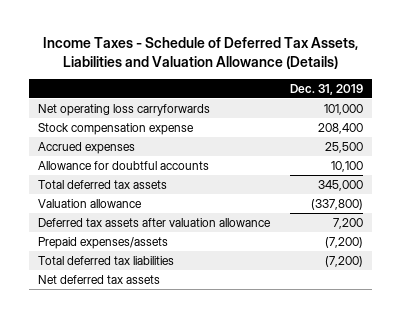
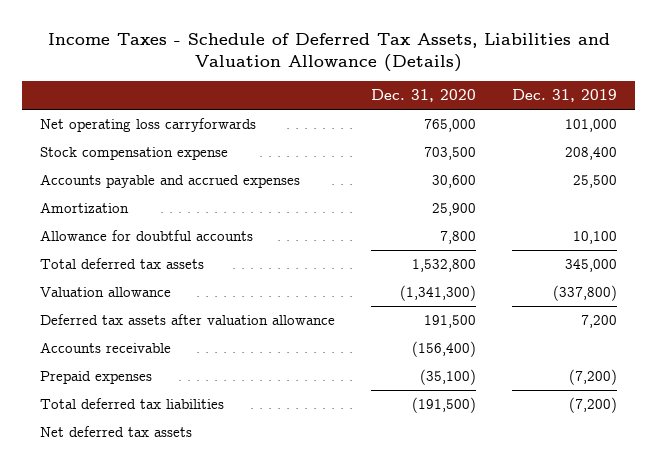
none -> [371,89,477,103] Dec. 31, 2020
[38,141,136,154] Accrued expenses -> [40,173,301,188] Accounts payable and accrued expenses
none -> [40,201,130,213] Amortization
none -> [40,341,172,353] Accounts receivable
[38,236,169,249] Prepaid expenses/assets -> [40,370,153,384] Prepaid expenses

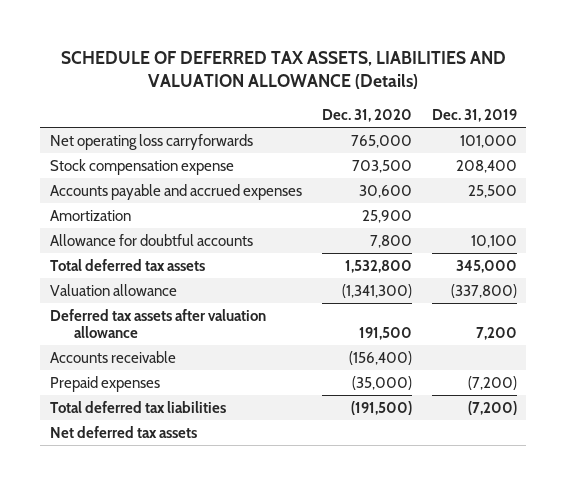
[47,32,610,73] Income Taxes - Schedule of Deferred Tax Assets, Liabilities and Valuation Allowance (Details) -> [61,50,507,90] SCHEDULE OF DEFERRED TAX ASSETS, LIABILITIES AND VALUATION ALLOWANCE (Details)
[420,368,477,385] (35,100) -> [351,375,412,390] (35,000)

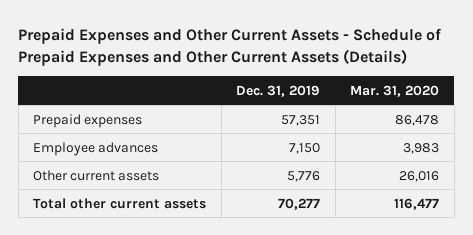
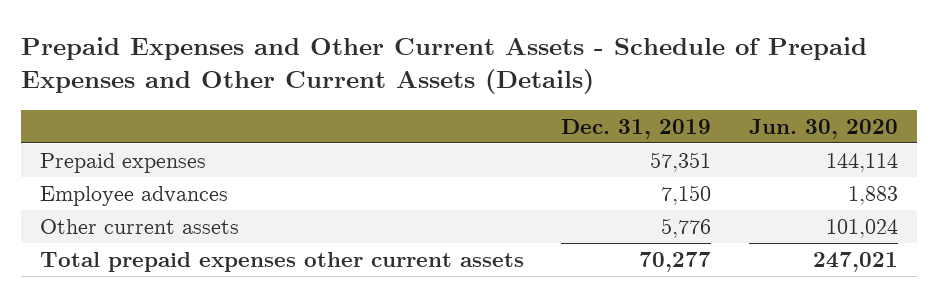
[350,84,440,97] Mar. 31, 2020 -> none
none -> [748,118,898,139] Jun. 30, 2020
[33,197,207,209] Total other current assets -> [39,251,524,272] Total prepaid expenses other current assets

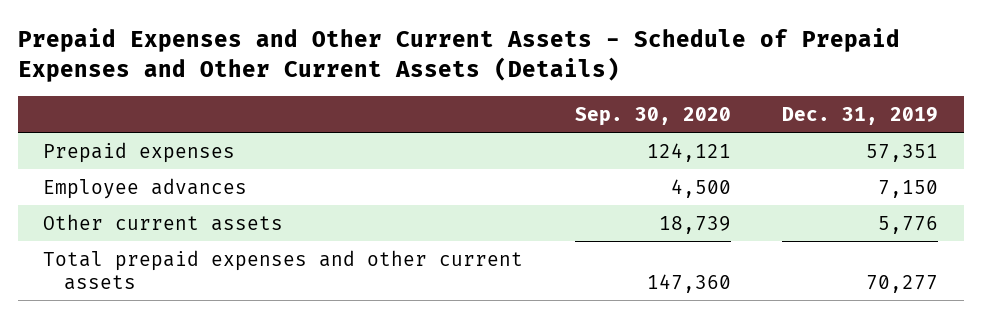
[748,118,898,139] Jun. 30, 2020 -> none
none -> [574,106,731,126] Sep. 30, 2020
[39,251,524,272] Total prepaid expenses other current assets -> [43,249,524,291] Total prepaid expenses and other current assets

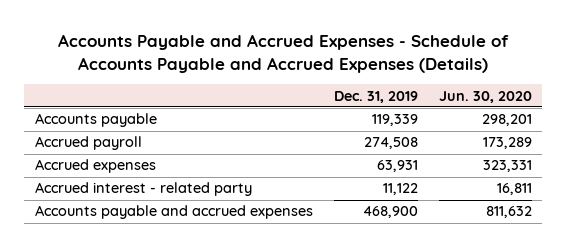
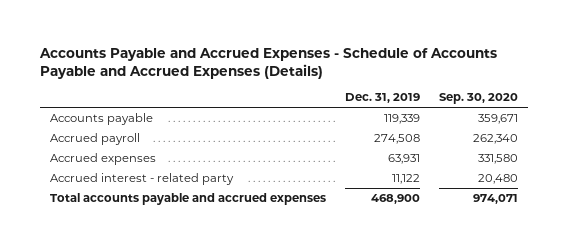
[438,90,532,103] Jun. 30, 2020 -> none
none -> [439,93,519,105] Sep. 30, 2020
[34,205,313,220] Accounts payable and accrued expenses -> [49,192,326,205] Total accounts payable and accrued expenses

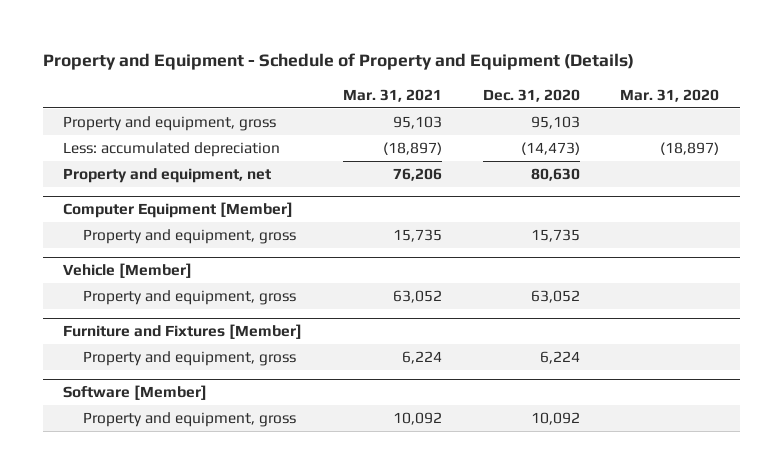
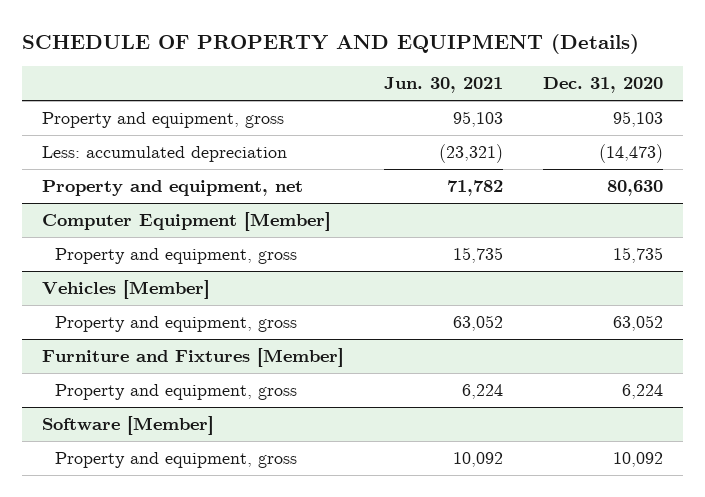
[42,53,634,71] Property and Equipment - Schedule of Property and Equipment (Details) -> [22,33,640,54] SCHEDULE OF PROPERTY AND EQUIPMENT (Details)
[342,88,442,102] Mar. 31, 2021 -> none
[620,88,720,102] Mar. 31, 2020 -> none
none -> [384,77,504,94] Jun. 30, 2021
[63,263,193,279] Vehicle [Member] -> [42,279,211,299] Vehicles [Member]

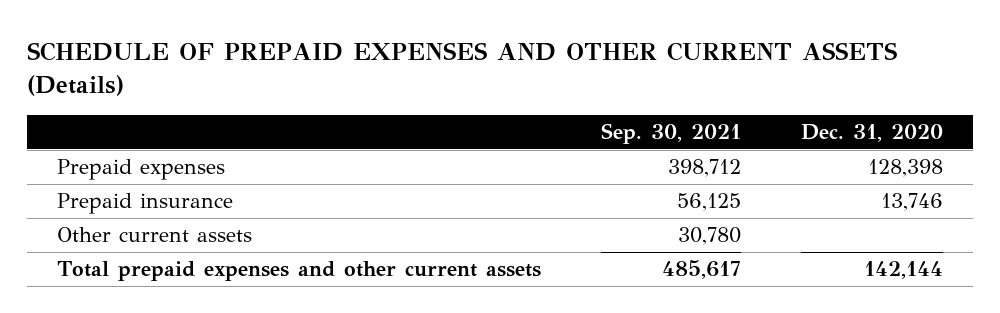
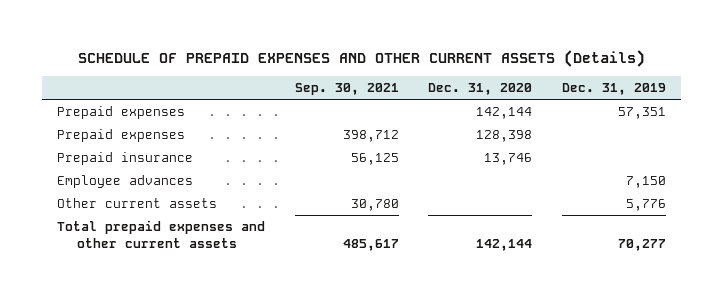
none -> [562,83,667,96] Dec. 31, 2019
none -> [57,106,186,120] Prepaid expenses
none -> [57,175,194,189] Employee advances

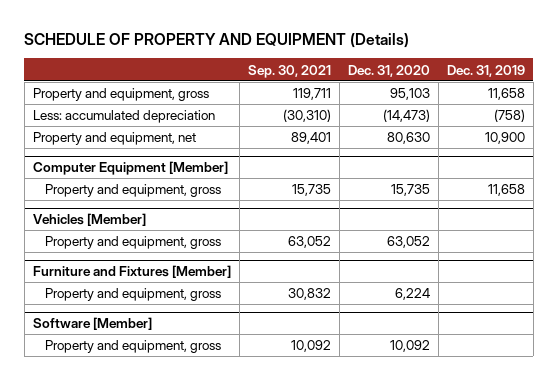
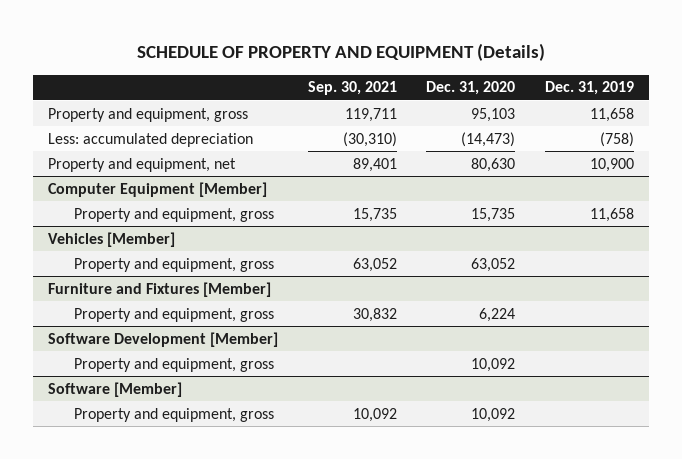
none -> [48,331,279,347] Software Development [Member]
none -> [73,357,274,372] Property and equipment, gross

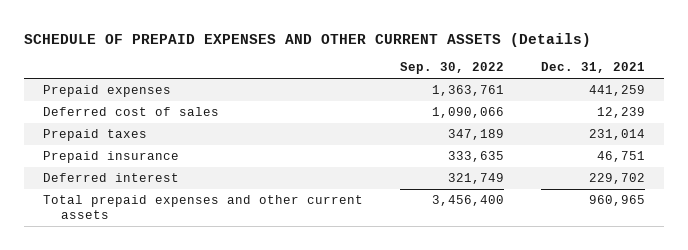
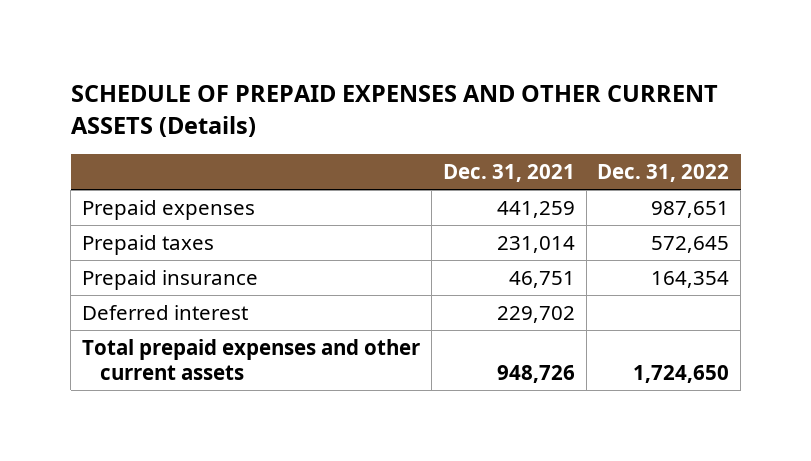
[399,62,504,75] Sep. 30, 2022 -> none
none -> [597,164,730,183] Dec. 31, 2022
[42,107,219,117] Deferred cost of sales -> none
[589,195,646,207] 960,965 -> [496,364,575,383] 948,726

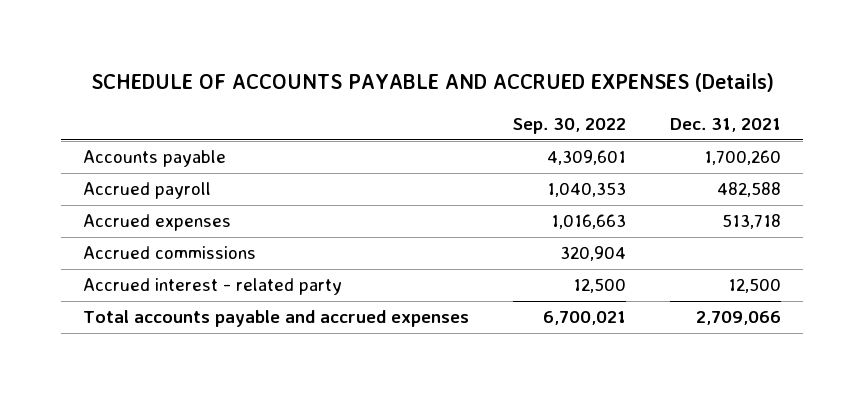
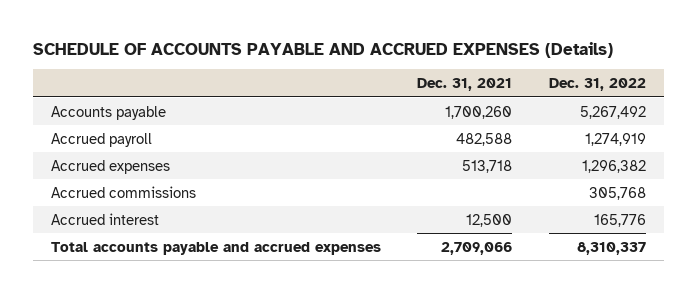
[513,117,627,134] Sep. 30, 2022 -> none
none -> [549,77,647,91] Dec. 31, 2022
[82,278,342,296] Accrued interest - related party -> [50,212,159,225] Accrued interest

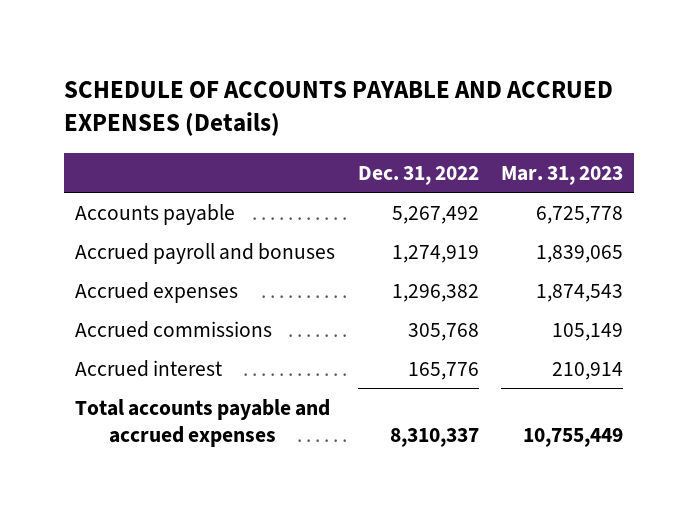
[417,77,513,91] Dec. 31, 2021 -> none
none -> [500,165,623,185] Mar. 31, 2023
[50,132,152,147] Accrued payroll -> [75,242,336,264] Accrued payroll and bonuses

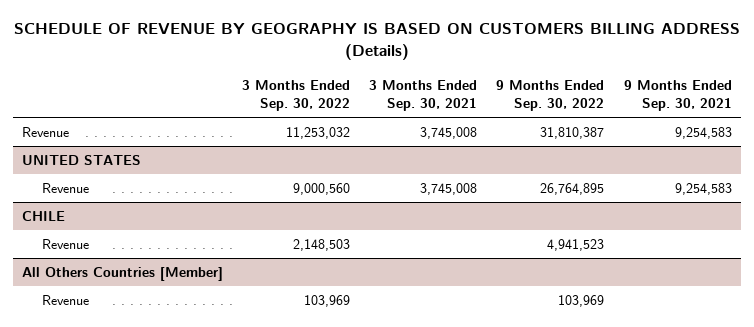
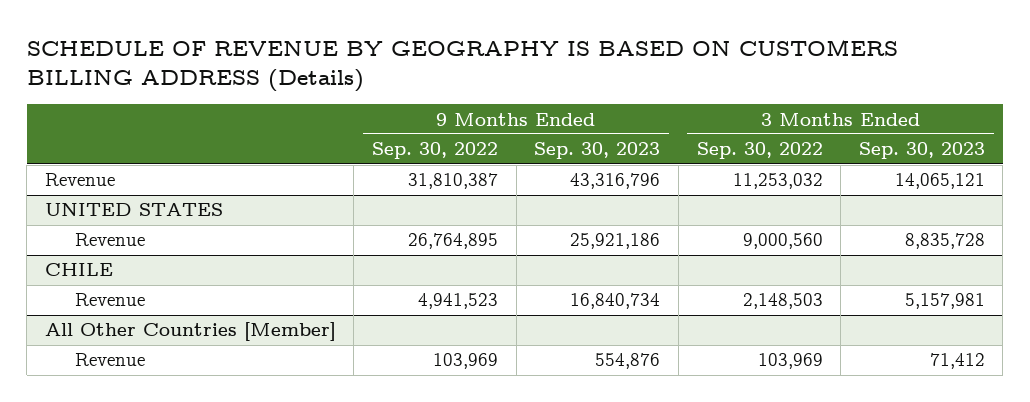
[369,79,478,111] 3 Months Ended Sep. 30, 2021 -> none
[623,79,732,111] 9 Months Ended Sep. 30, 2021 -> none
none -> [534,142,661,160] Sep. 30, 2023
none -> [858,142,985,160] Sep. 30, 2023
[22,267,224,282] All Others Countries [Member] -> [44,322,336,342] All Other Countries [Member]

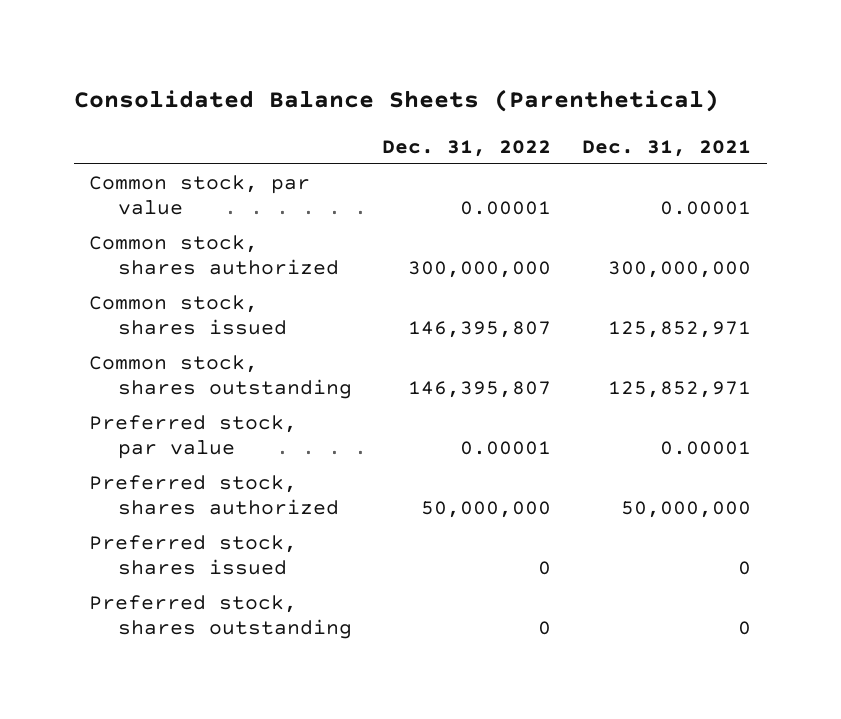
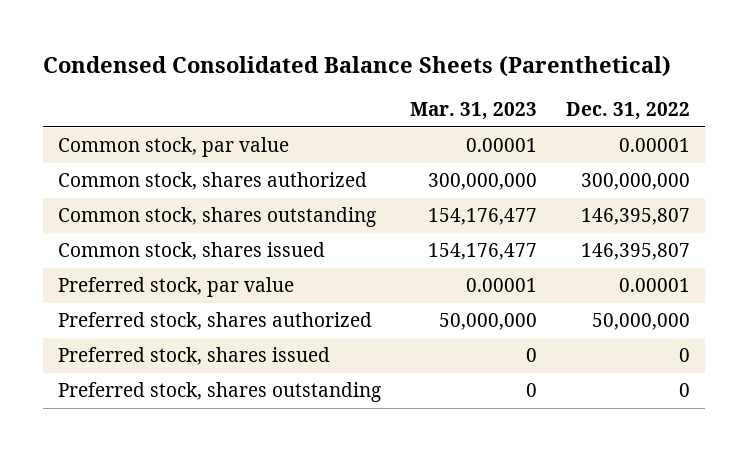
[73,89,719,113] Consolidated Balance Sheets (Parenthetical) -> [43,55,672,77] Condensed Consolidated Balance Sheets (Parenthetical)
[582,139,752,157] Dec. 31, 2021 -> none
none -> [410,102,538,121] Mar. 31, 2023
[89,294,287,335] Common stock, shares issued -> [57,242,325,261] Common stock, shares issued

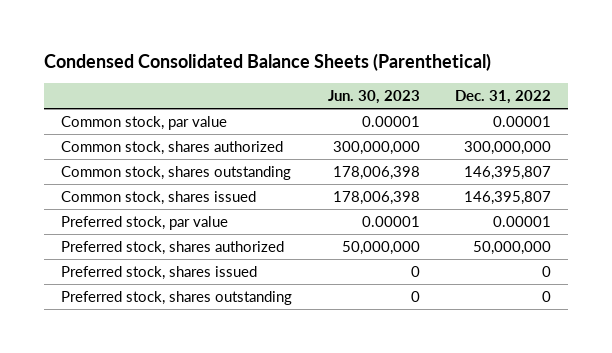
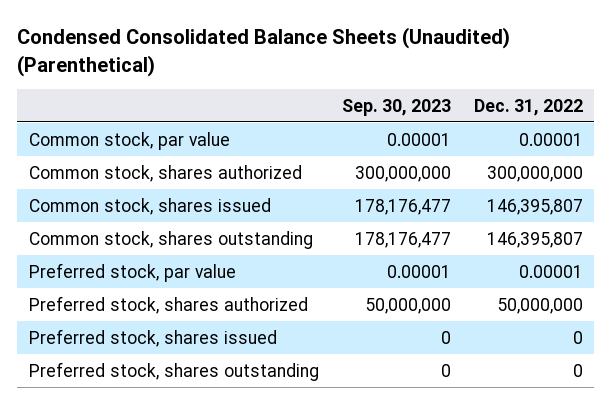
[43,52,491,71] Condensed Consolidated Balance Sheets (Parenthetical) -> [17,27,511,77] Condensed Consolidated Balance Sheets (Unaudited) (Parenthetical)
[327,89,420,104] Jun. 30, 2023 -> none
none -> [341,98,451,116] Sep. 30, 2023
[61,166,292,181] Common stock, shares outstanding -> [28,230,313,249] Common stock, shares outstanding

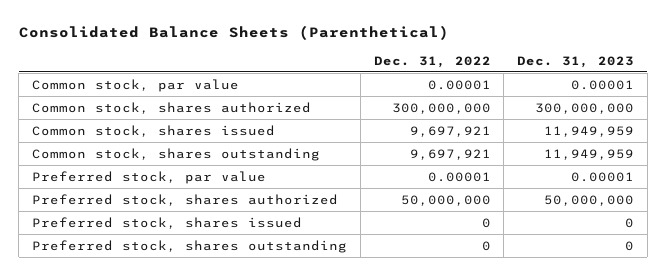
[17,27,511,77] Condensed Consolidated Balance Sheets (Unaudited) (Parenthetical) -> [18,25,449,41] Consolidated Balance Sheets (Parenthetical)
[341,98,451,116] Sep. 30, 2023 -> none
none -> [517,55,635,68] Dec. 31, 2023
[486,198,583,215] 146,395,807 -> [409,125,491,137] 9,697,921
[486,231,583,248] 146,395,807 -> [409,148,491,160] 9,697,921

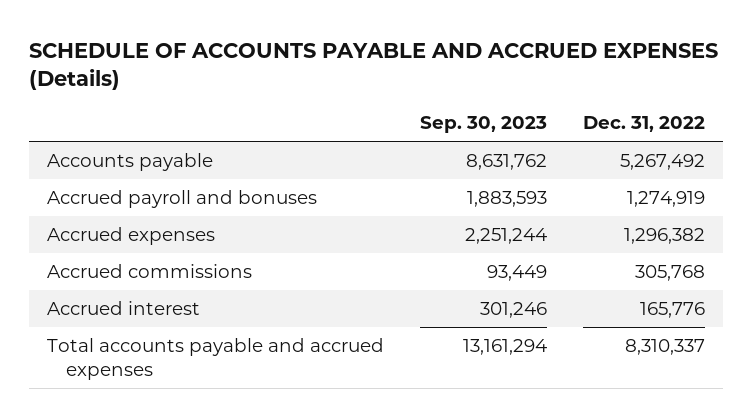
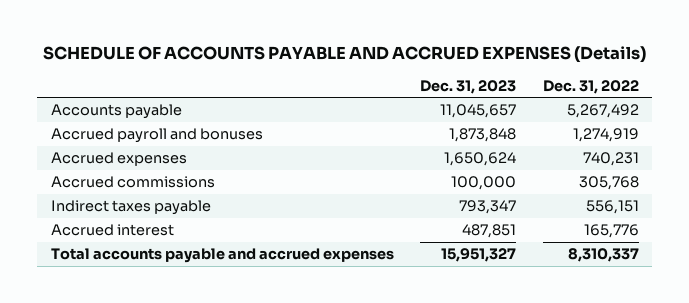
[419,116,547,134] Sep. 30, 2023 -> none
none -> [420,79,517,94] Dec. 31, 2023
[623,228,705,245] 1,296,382 -> [582,152,639,167] 740,231
none -> [50,200,211,216] Indirect taxes payable

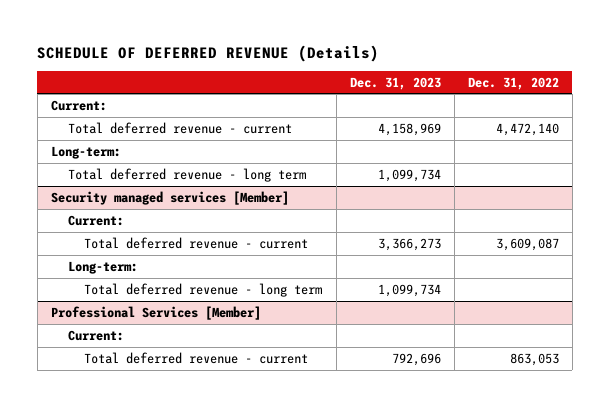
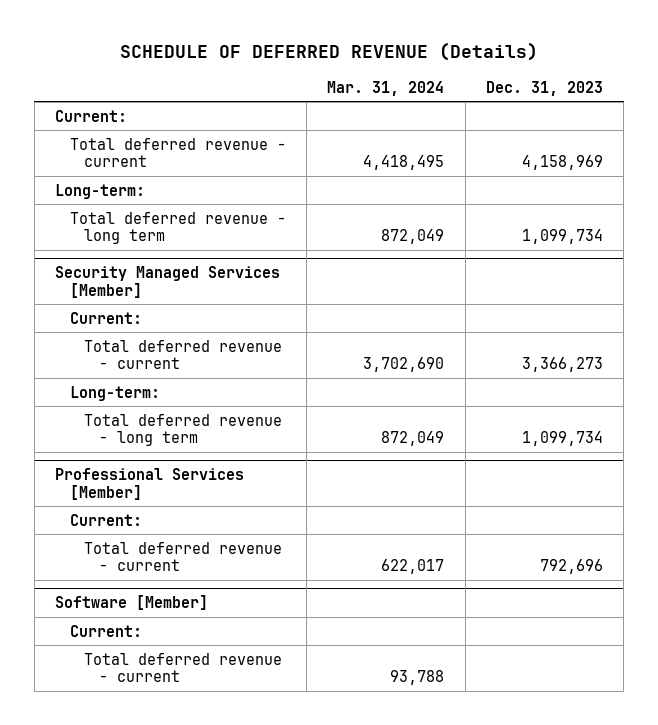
[467,76,559,90] Dec. 31, 2022 -> none
none -> [327,80,445,96] Mar. 31, 2024
[50,190,289,205] Security managed services [Member] -> [55,266,281,298] Security Managed Services [Member]
none -> [55,595,209,611] Software [Member]
none -> [69,624,142,637] Current:
none -> [84,652,283,682] Total deferred revenue - current

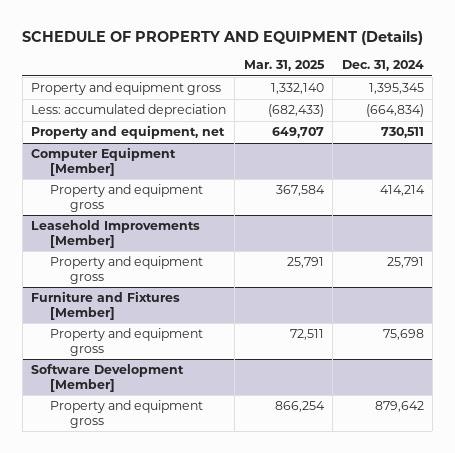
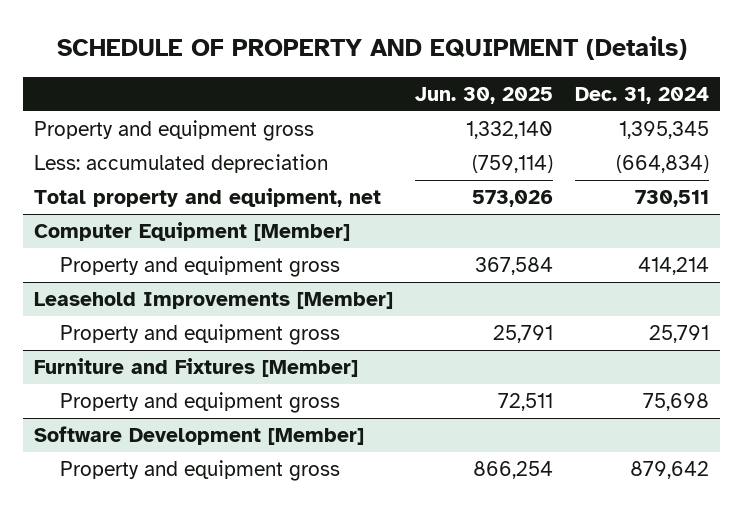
[243,60,325,72] Mar. 31, 2025 -> none
none -> [415,87,554,105] Jun. 30, 2025
[31,125,226,140] Property and equipment, net -> [34,187,382,207] Total property and equipment, net

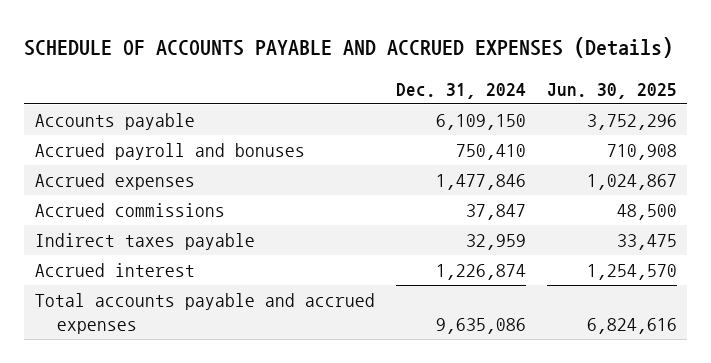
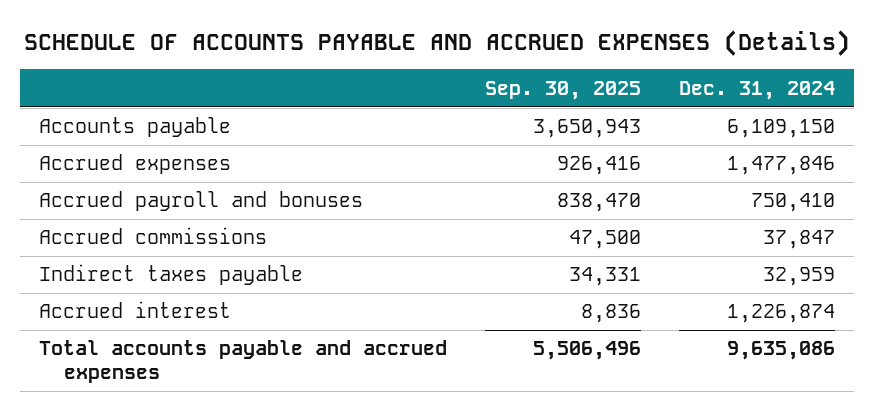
[546,82,677,99] Jun. 30, 2025 -> none
none -> [484,80,641,100] Sep. 30, 2025
[34,143,305,161] Accrued payroll and bonuses -> [38,191,363,212] Accrued payroll and bonuses

